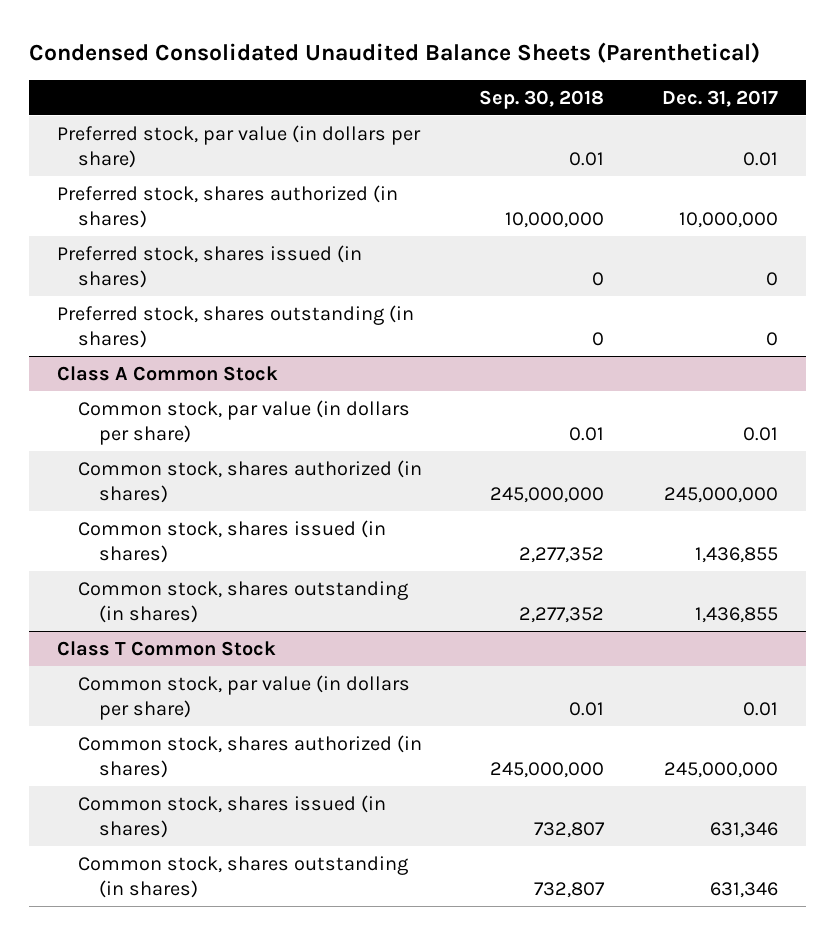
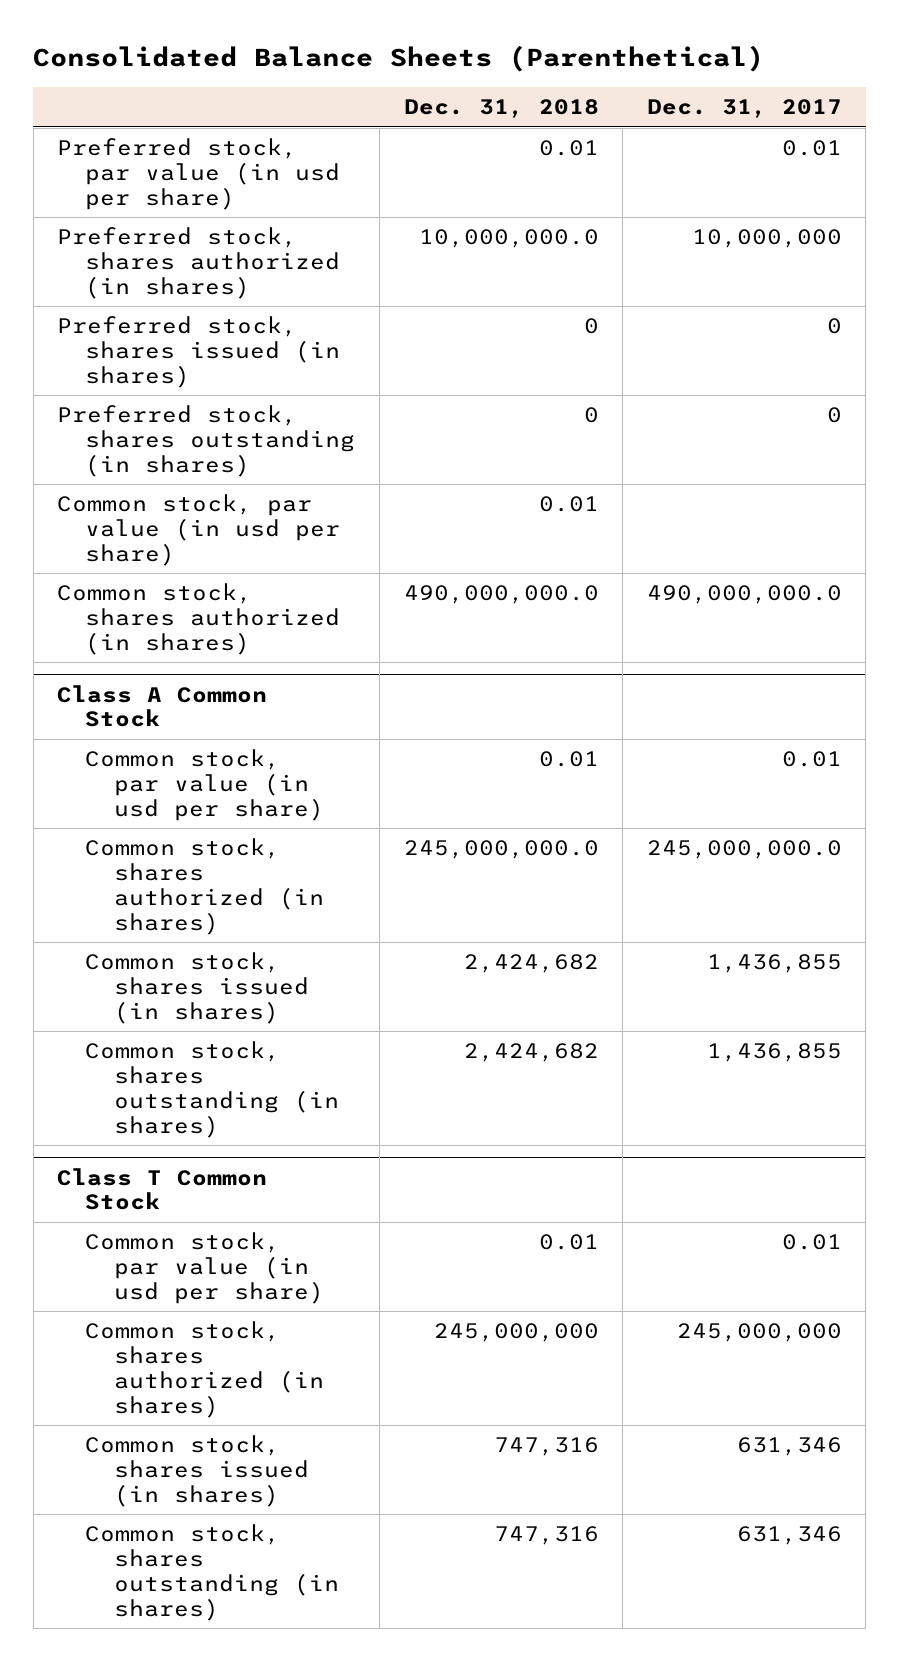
[28,41,760,63] Condensed Consolidated Unaudited Balance Sheets (Parenthetical) -> [33,45,765,73] Consolidated Balance Sheets (Parenthetical)
[479,89,605,109] Sep. 30, 2018 -> none
none -> [403,99,599,119] Dec. 31, 2018
[57,124,422,168] Preferred stock, par value (in dollars per share) -> [57,138,341,210] Preferred stock, par value (in usd per share)
none -> [57,494,341,566] Common stock, par value (in usd per share)
none -> [57,583,341,655] Common stock, shares authorized (in shares)
[77,399,410,445] Common stock, par value (in dollars per share) -> [85,749,324,821] Common stock, par value (in usd per share)
[663,486,778,503] 245,000,000 -> [646,840,842,860] 245,000,000.0
[77,674,410,720] Common stock, par value (in dollars per share) -> [85,1232,324,1304] Common stock, par value (in usd per share)

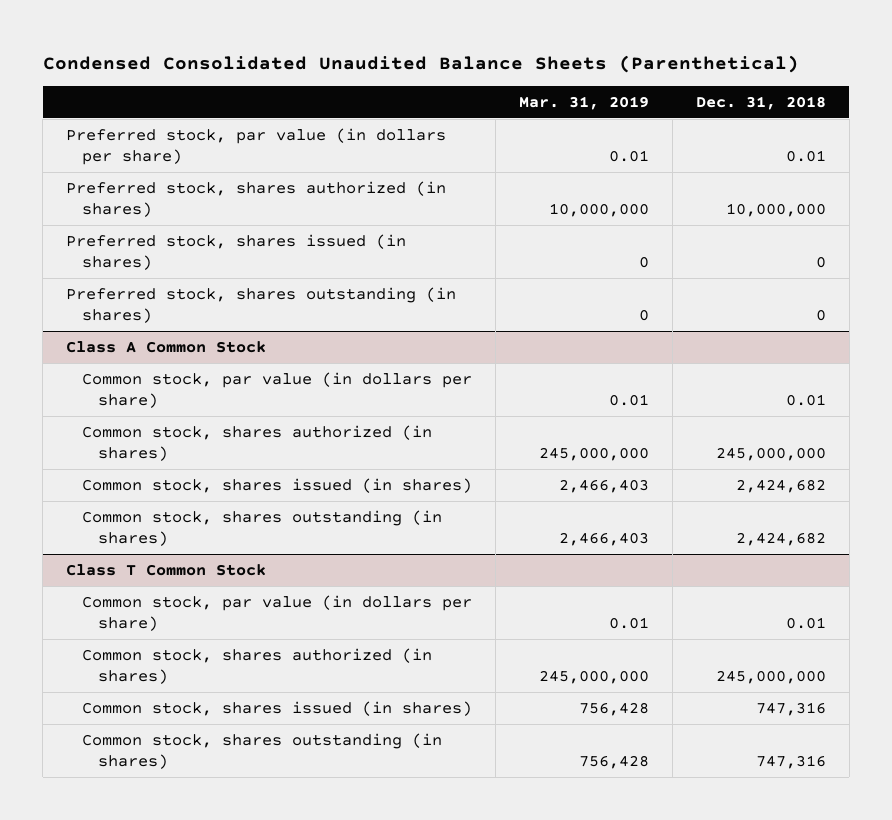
[33,45,765,73] Consolidated Balance Sheets (Parenthetical) -> [42,54,799,73] Condensed Consolidated Unaudited Balance Sheets (Parenthetical)
[646,99,842,119] Dec. 31, 2017 -> none
none -> [518,95,649,110] Mar. 31, 2019
[57,138,341,210] Preferred stock, par value (in usd per share) -> [65,127,446,165] Preferred stock, par value (in dollars per share)
[418,229,599,249] 10,000,000.0 -> [725,202,826,217] 10,000,000
[57,494,341,566] Common stock, par value (in usd per share) -> none
[57,583,341,655] Common stock, shares authorized (in shares) -> none
[85,749,324,821] Common stock, par value (in usd per share) -> [82,371,473,408] Common stock, par value (in dollars per share)
[403,840,599,860] 245,000,000.0 -> [715,446,826,461] 245,000,000
[85,1232,324,1304] Common stock, par value (in usd per share) -> [82,594,473,631] Common stock, par value (in dollars per share)

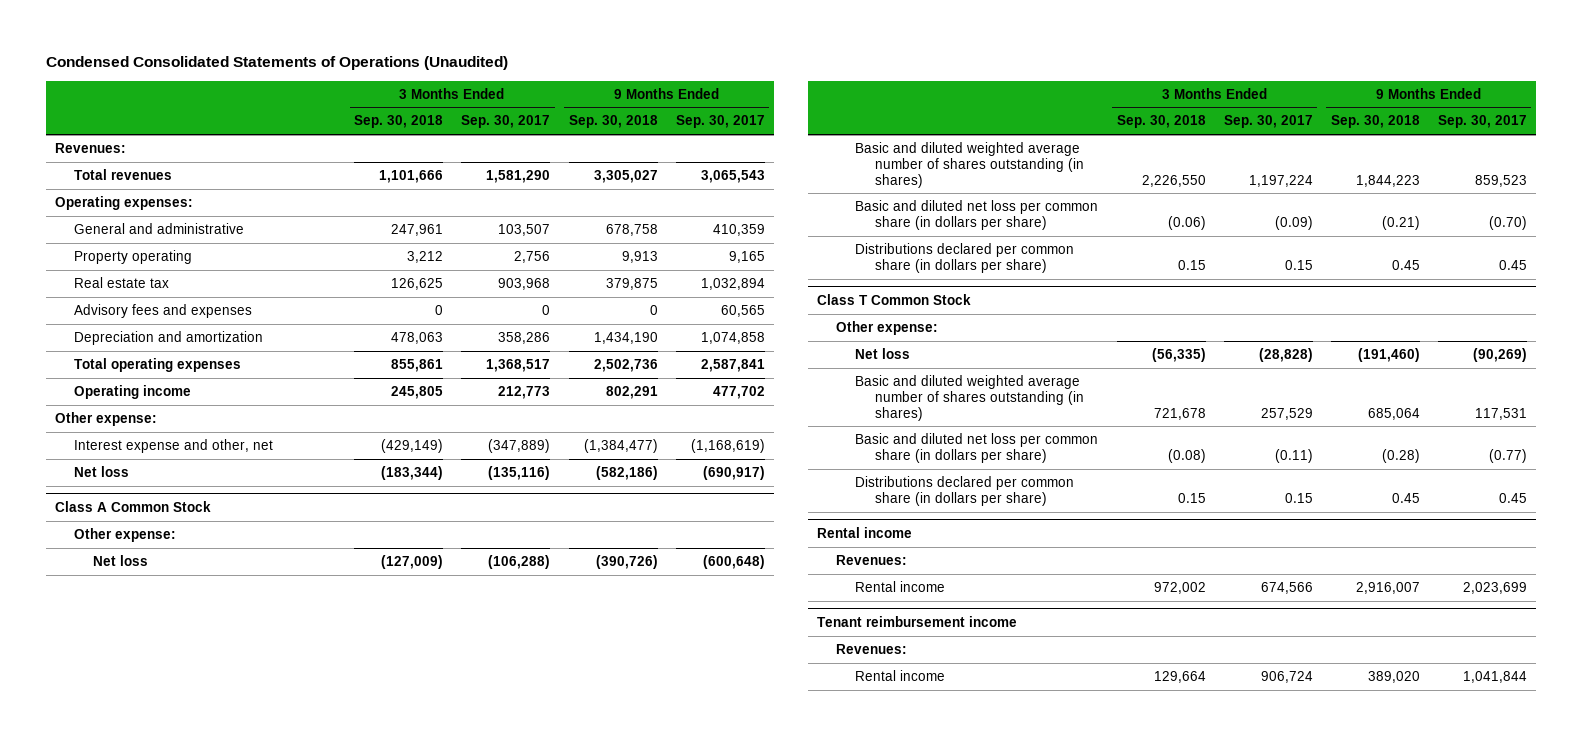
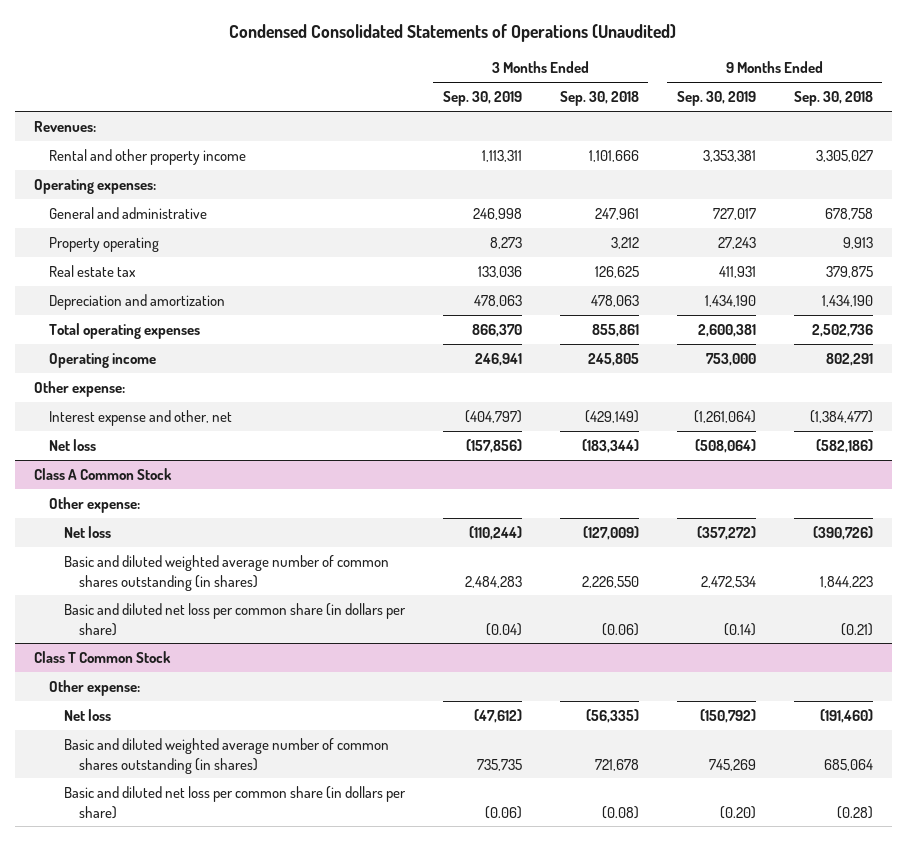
[461,115,551,129] Sep. 30, 2017 -> none
[675,115,765,129] Sep. 30, 2017 -> none
none -> [442,91,522,107] Sep. 30, 2019
none -> [676,91,756,107] Sep. 30, 2019
[74,169,173,181] Total revenues -> [48,149,246,166] Rental and other property income
[74,304,253,319] Advisory fees and expenses -> none
[855,142,1084,188] Basic and diluted weighted average number of shares outstanding (in shares) -> [63,555,389,591] Basic and diluted weighted average number of common shares outstanding (in shares)
[855,243,1075,273] Distributions declared per common share (in dollars per share) -> none
[855,375,1084,421] Basic and diluted weighted average number of shares outstanding (in shares) -> [63,738,389,774] Basic and diluted weighted average number of common shares outstanding (in shares)
[855,476,1075,506] Distributions declared per common share (in dollars per share) -> none
[817,526,913,538] Rental income -> none
[836,555,908,566] Revenues: -> none
[855,581,946,593] Rental income -> none
[817,615,1018,627] Tenant reimbursement income -> none
[836,644,908,655] Revenues: -> none
[855,670,946,682] Rental income -> none

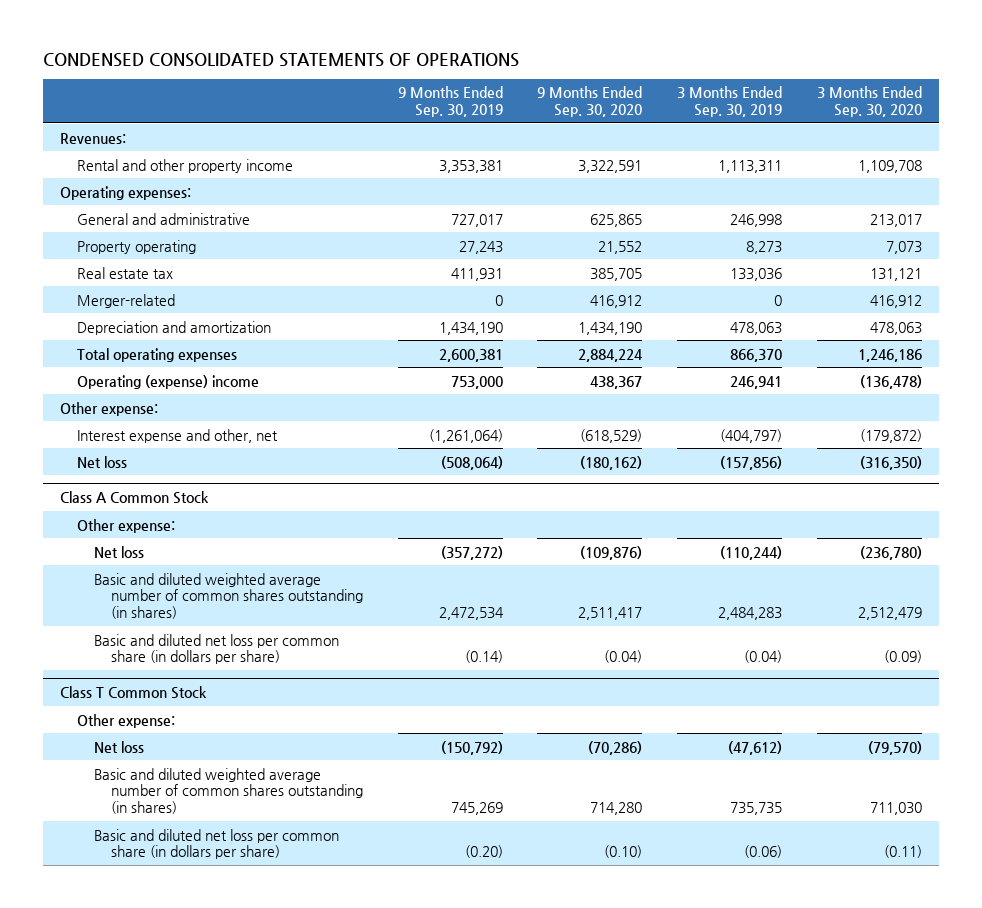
[229,24,677,43] Condensed Consolidated Statements of Operations (Unaudited) -> [42,52,519,67] CONDENSED CONSOLIDATED STATEMENTS OF OPERATIONS
[559,91,639,107] Sep. 30, 2018 -> none
[793,91,873,107] Sep. 30, 2018 -> none
none -> [537,86,643,118] 9 Months Ended Sep. 30, 2020
none -> [816,86,922,118] 3 Months Ended Sep. 30, 2020
none -> [76,293,175,308] Merger-related
[48,353,156,369] Operating income -> [76,374,259,389] Operating (expense) income

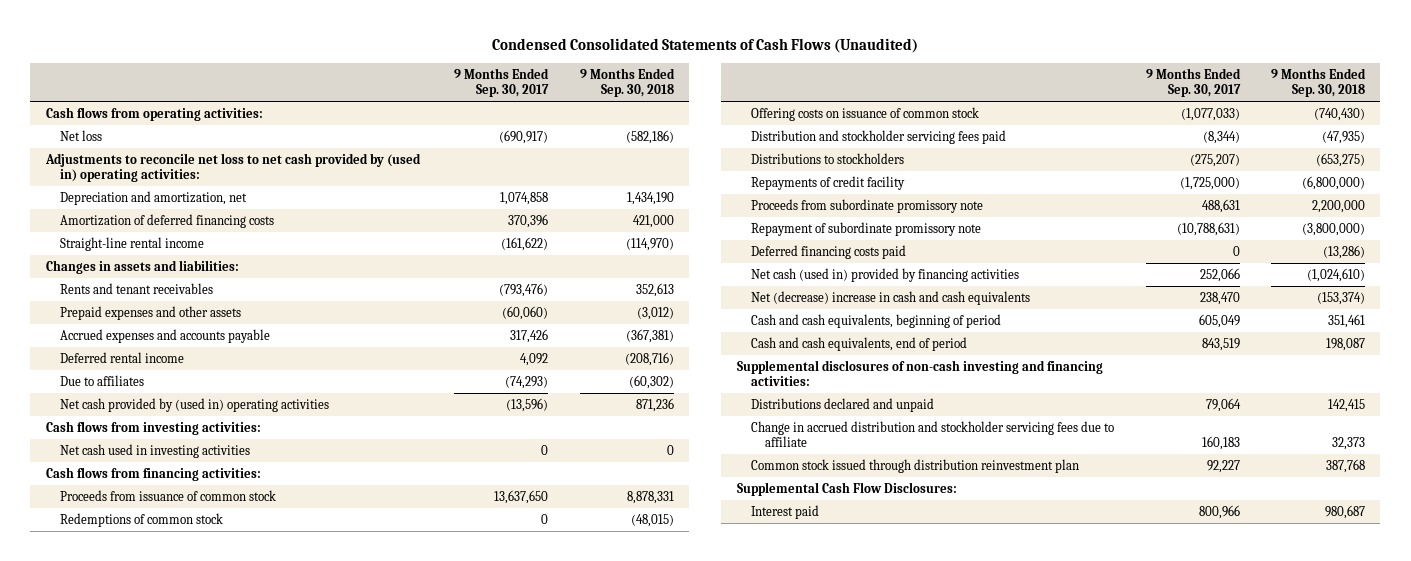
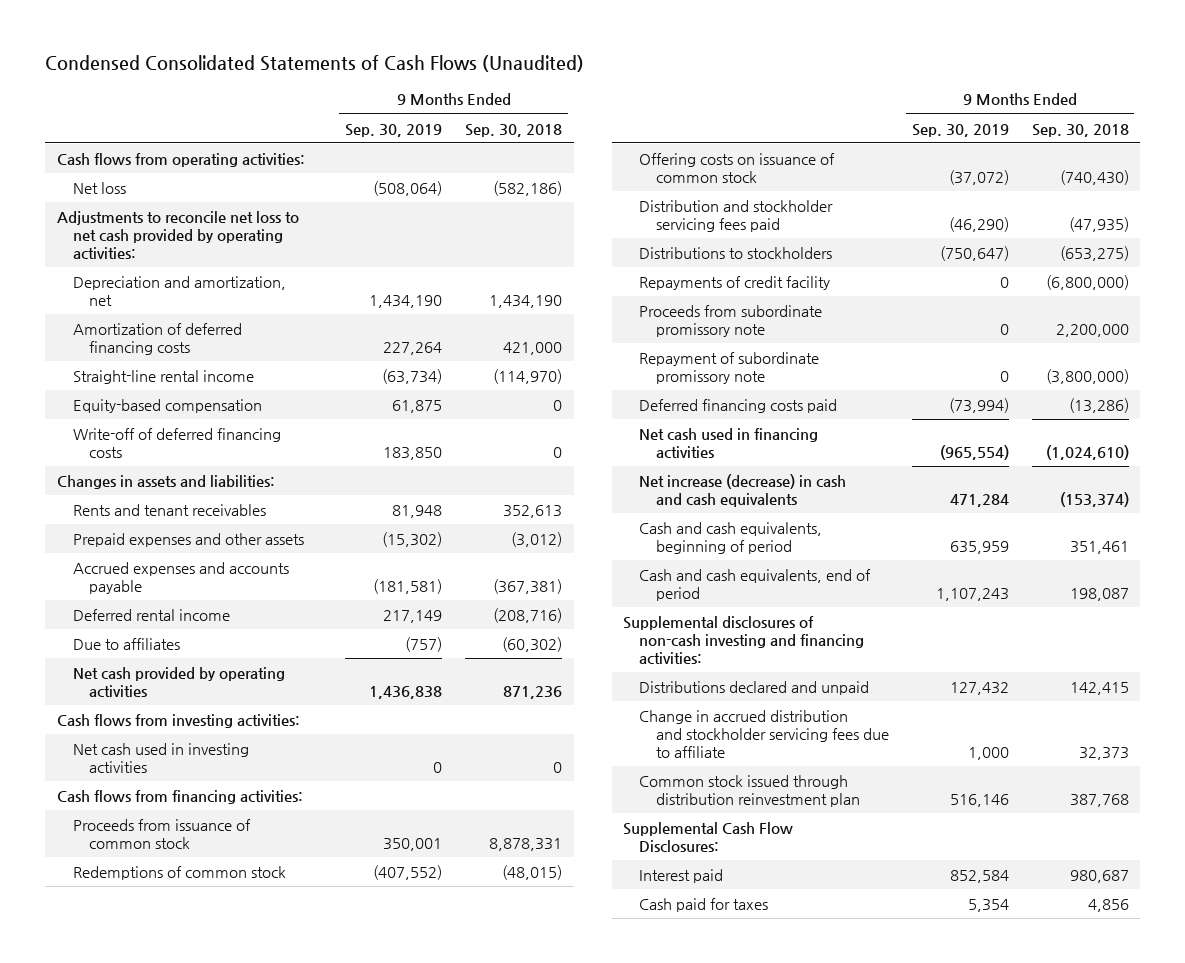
[454,67,550,98] 9 Months Ended Sep. 30, 2017 -> none
none -> [345,123,443,137] Sep. 30, 2019
[44,152,421,183] Adjustments to reconcile net loss to net cash provided by (used in) operating activities: -> [56,211,299,259] Adjustments to reconcile net loss to net cash provided by operating activities:
none -> [72,399,262,414] Equity-based compensation
none -> [72,428,281,458] Write-off of deferred financing costs
[60,397,330,412] Net cash provided by (used in) operating activities -> [72,667,285,697] Net cash provided by operating activities
[751,267,1020,282] Net cash (used in) provided by financing activities -> [639,428,819,458] Net cash used in financing activities
[751,290,1031,305] Net (decrease) increase in cash and cash equivalents -> [639,474,847,507] Net increase (decrease) in cash and cash equivalents
none -> [639,898,769,913] Cash paid for taxes

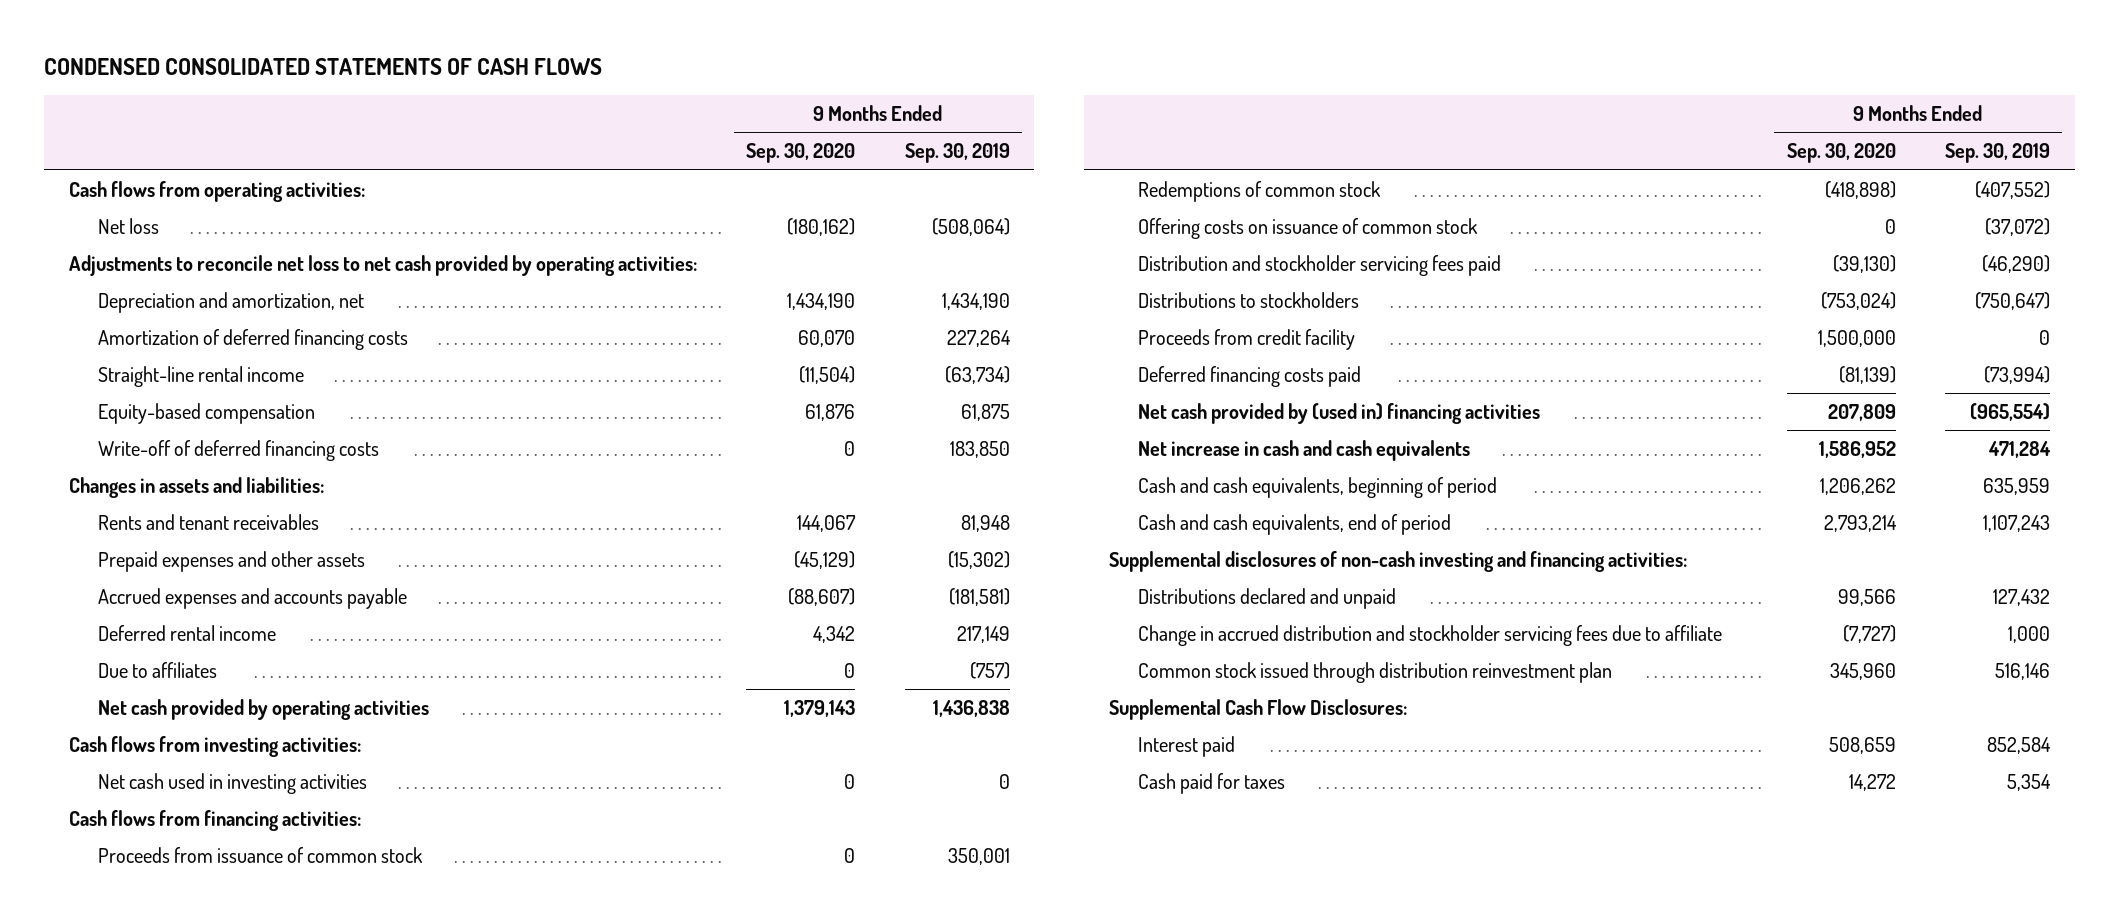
[45,54,585,72] Condensed Consolidated Statements of Cash Flows (Unaudited) -> [44,58,603,76] CONDENSED CONSOLIDATED STATEMENTS OF CASH FLOWS
[465,123,563,137] Sep. 30, 2018 -> none
none -> [746,143,856,164] Sep. 30, 2020
[639,276,831,291] Repayments of credit facility -> none
[639,305,823,337] Proceeds from subordinate promissory note -> none
[639,352,820,384] Repayment of subordinate promissory note -> none
none -> [1138,328,1356,350] Proceeds from credit facility
[639,428,819,458] Net cash used in financing activities -> [1138,402,1541,424] Net cash provided by (used in) financing activities
[639,474,847,507] Net increase (decrease) in cash and cash equivalents -> [1138,439,1471,461] Net increase in cash and cash equivalents

